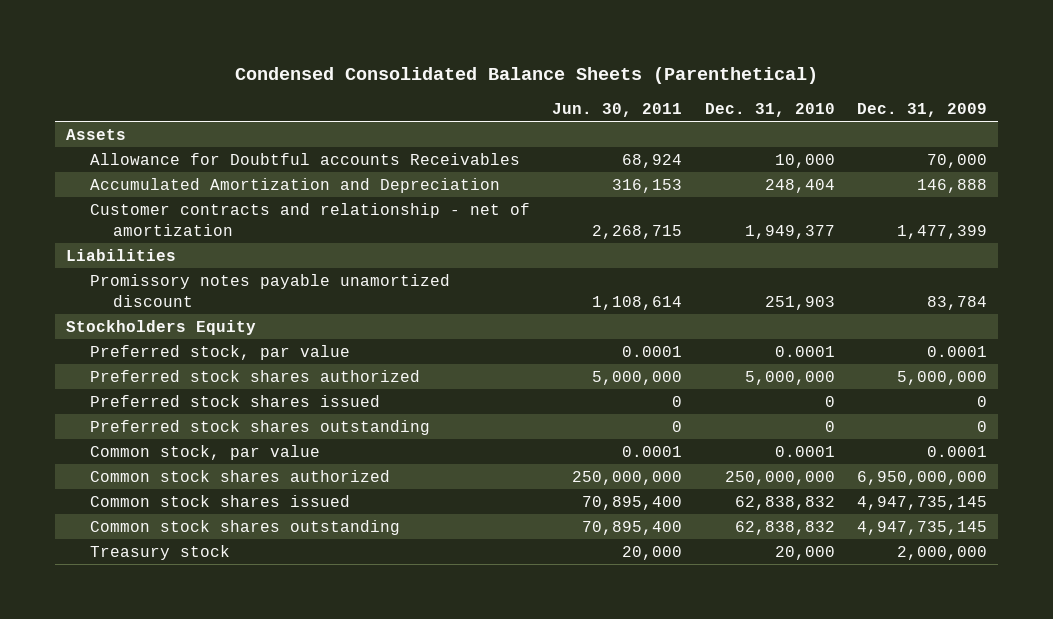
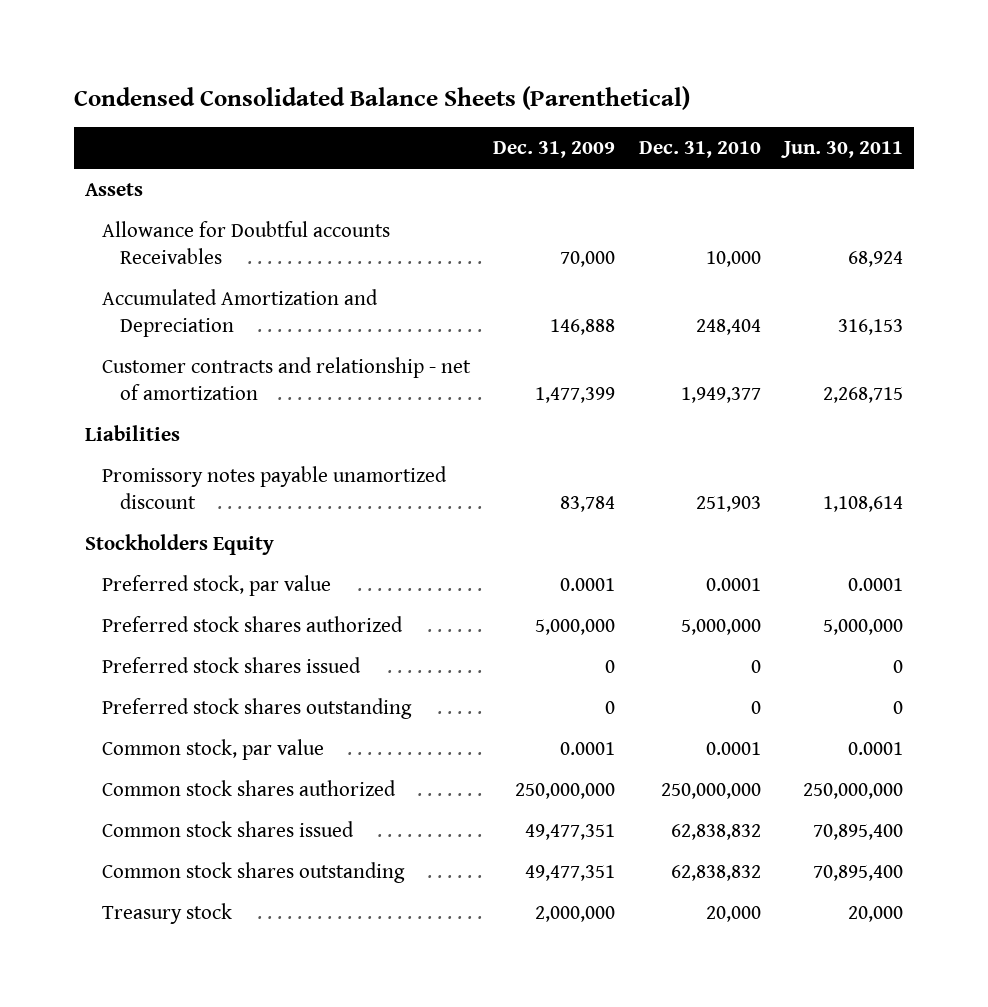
[856,470,987,485] 6,950,000,000 -> [515,782,616,799] 250,000,000
[856,495,987,510] 4,947,735,145 -> [525,823,616,840] 49,477,351
[856,520,987,535] 4,947,735,145 -> [525,864,616,881] 49,477,351

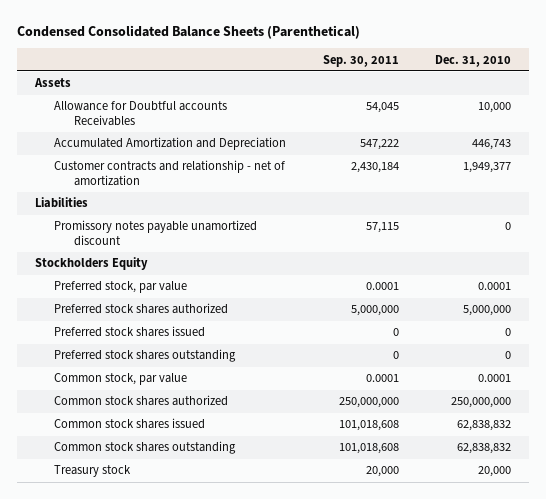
[493,141,616,159] Dec. 31, 2009 -> none
[780,141,903,159] Jun. 30, 2011 -> none
none -> [322,54,399,67] Sep. 30, 2011
[695,318,761,335] 248,404 -> [471,139,511,151] 446,743
[695,495,761,512] 251,903 -> [504,222,511,231] 0

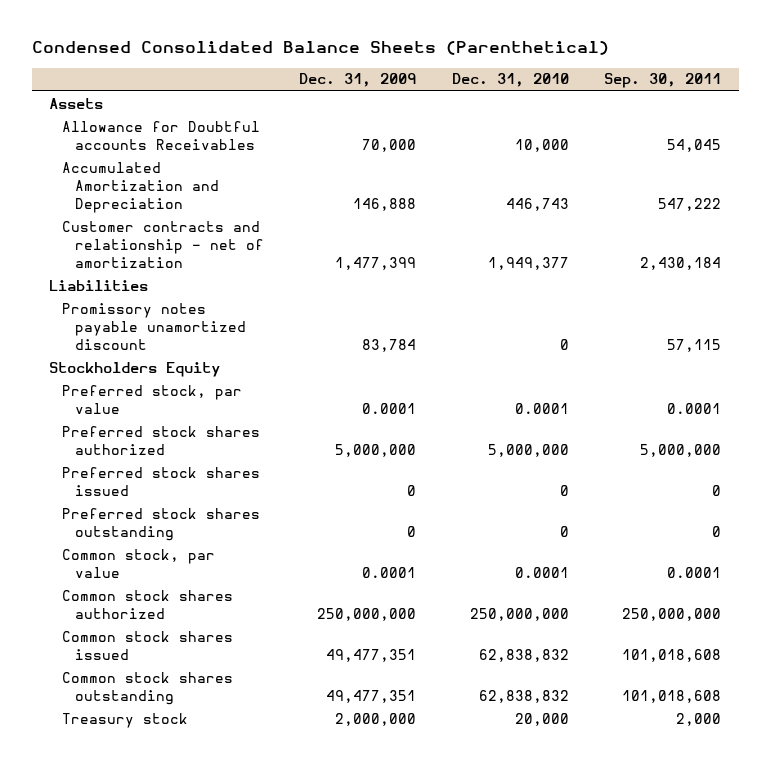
none -> [299,73,417,88] Dec. 31, 2009
[365,466,399,478] 20,000 -> [676,712,722,726] 2,000

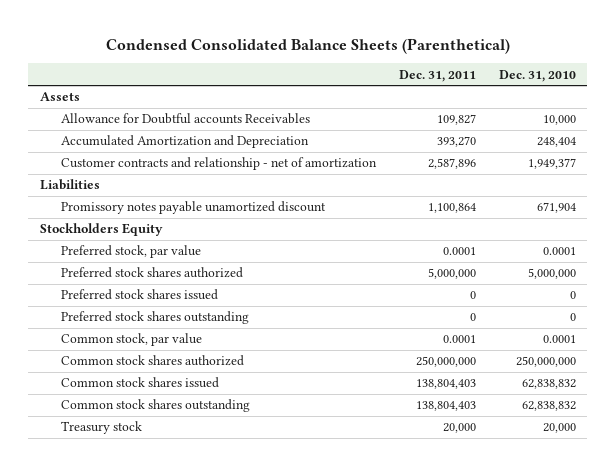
[299,73,417,88] Dec. 31, 2009 -> none
[604,73,722,89] Sep. 30, 2011 -> none
none -> [399,69,477,82] Dec. 31, 2011
[505,198,569,212] 446,743 -> [536,137,576,148] 248,404
[559,339,569,351] 0 -> [536,202,576,214] 671,904

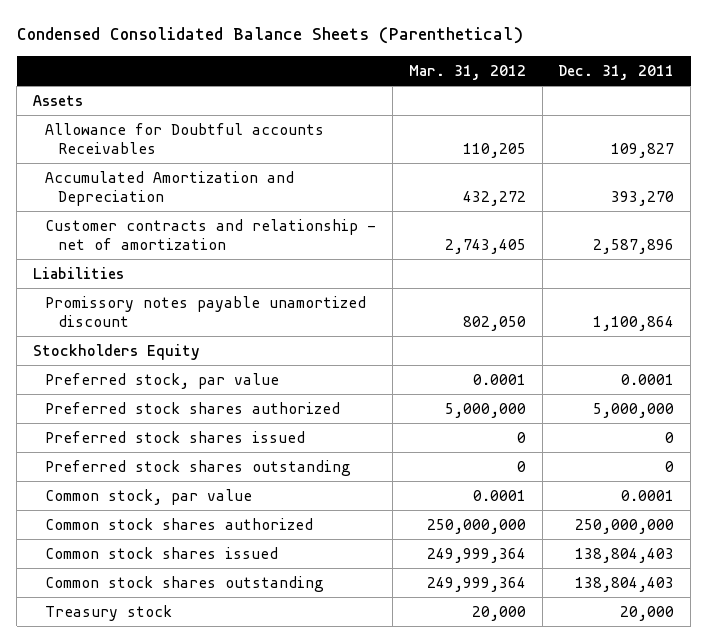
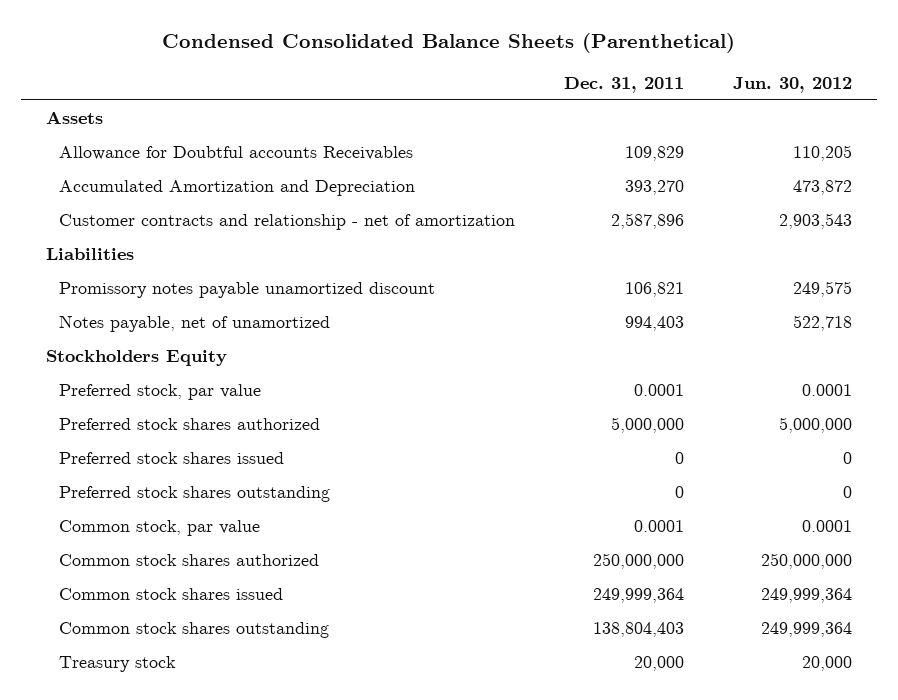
[408,64,526,80] Mar. 31, 2012 -> none
none -> [733,76,853,93] Jun. 30, 2012
[611,142,675,158] 109,827 -> [625,146,685,162] 109,829
[593,315,675,331] 1,100,864 -> [625,282,685,298] 106,821
none -> [59,315,331,333] Notes payable, net of unamortized
[575,547,675,563] 138,804,403 -> [593,588,685,604] 249,999,364

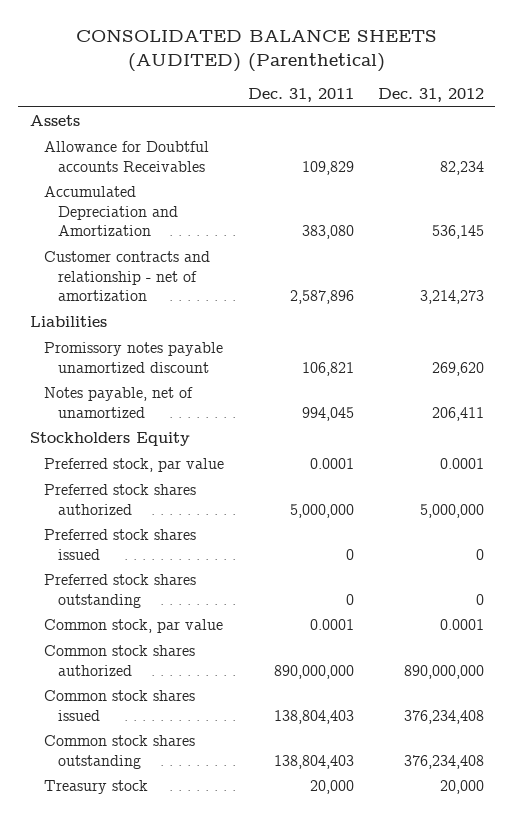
[162,33,736,54] Condensed Consolidated Balance Sheets (Parenthetical) -> [75,29,437,72] CONSOLIDATED BALANCE SHEETS (AUDITED) (Parenthetical)
[733,76,853,93] Jun. 30, 2012 -> none
none -> [377,88,484,103] Dec. 31, 2012
[59,180,416,197] Accumulated Amortization and Depreciation -> [44,186,179,237] Accumulated Depreciation and Amortization
[625,180,685,196] 393,270 -> [301,225,354,240] 383,080
[625,316,685,332] 994,403 -> [301,406,354,421] 994,045
[593,553,685,570] 250,000,000 -> [273,664,354,679] 890,000,000
[593,588,685,604] 249,999,364 -> [273,709,354,724] 138,804,403

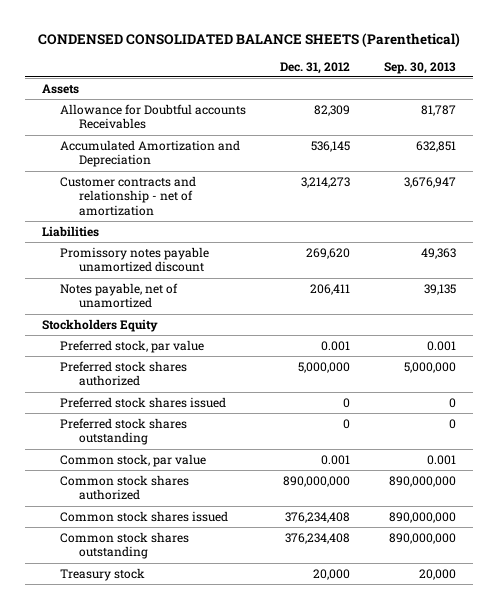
[75,29,437,72] CONSOLIDATED BALANCE SHEETS (AUDITED) (Parenthetical) -> [38,32,461,47] CONDENSED CONSOLIDATED BALANCE SHEETS (Parenthetical)
[247,88,354,103] Dec. 31, 2011 -> none
none -> [383,61,456,74] Sep. 30, 2013
[439,160,484,175] 82,234 -> [314,104,351,116] 82,309
[44,186,179,237] Accumulated Depreciation and Amortization -> [60,139,241,168] Accumulated Amortization and Depreciation
[439,458,484,470] 0.0001 -> [321,340,351,351] 0.001
[439,619,484,631] 0.0001 -> [321,454,351,465] 0.001

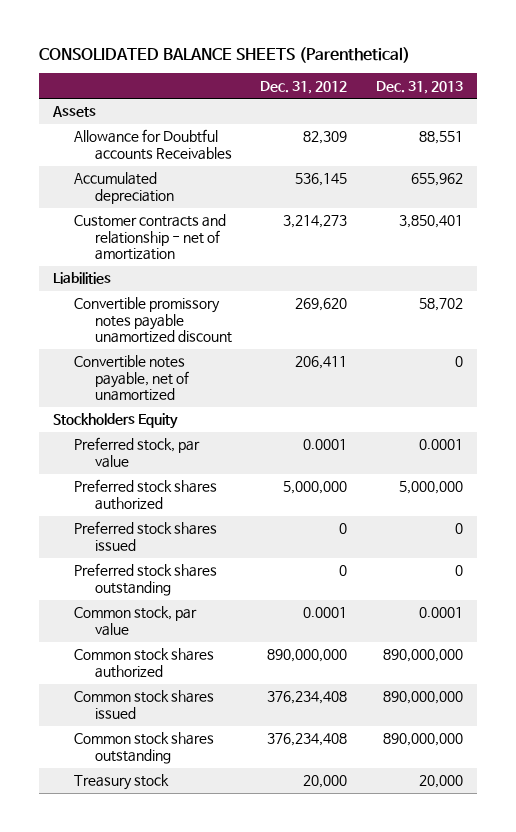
[38,32,461,47] CONDENSED CONSOLIDATED BALANCE SHEETS (Parenthetical) -> [39,46,411,63] CONSOLIDATED BALANCE SHEETS (Parenthetical)
[383,61,456,74] Sep. 30, 2013 -> none
none -> [375,80,463,94] Dec. 31, 2013
[60,139,241,168] Accumulated Amortization and Depreciation -> [73,172,174,204] Accumulated depreciation
[60,246,210,273] Promissory notes payable unamortized discount -> [73,297,232,344] Convertible promissory notes payable unamortized discount
[60,282,179,309] Notes payable, net of unamortized -> [73,355,189,402] Convertible notes payable, net of unamortized
[321,340,351,351] 0.001 -> [303,439,348,451] 0.0001
[321,454,351,465] 0.001 -> [303,607,348,619] 0.0001

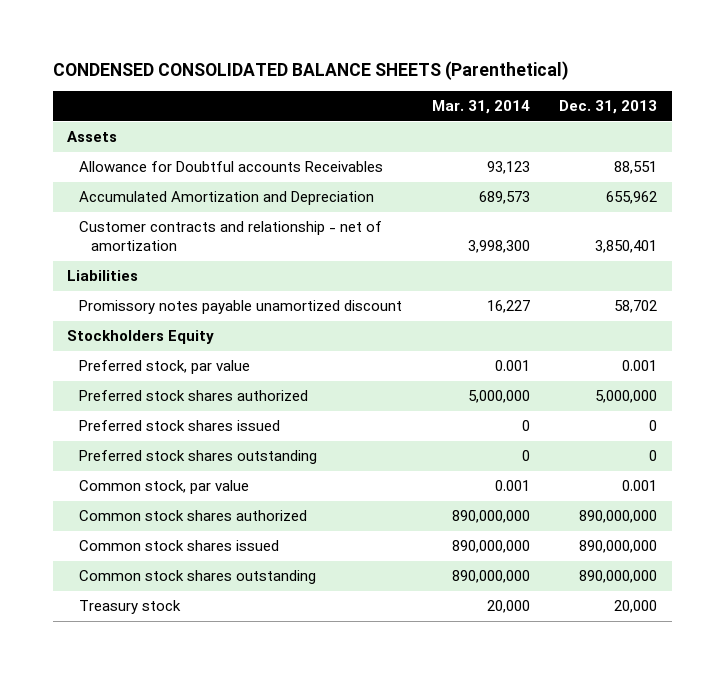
[39,46,411,63] CONSOLIDATED BALANCE SHEETS (Parenthetical) -> [52,60,569,80] CONDENSED CONSOLIDATED BALANCE SHEETS (Parenthetical)
[260,80,348,94] Dec. 31, 2012 -> none
none -> [431,100,530,115] Mar. 31, 2014
[73,172,174,204] Accumulated depreciation -> [78,191,374,206] Accumulated Amortization and Depreciation
[73,355,189,402] Convertible notes payable, net of unamortized -> none
[73,297,232,344] Convertible promissory notes payable unamortized discount -> [78,300,402,315] Promissory notes payable unamortized discount
[418,439,463,451] 0.0001 -> [622,360,658,372] 0.001
[418,607,463,619] 0.0001 -> [622,480,658,492] 0.001

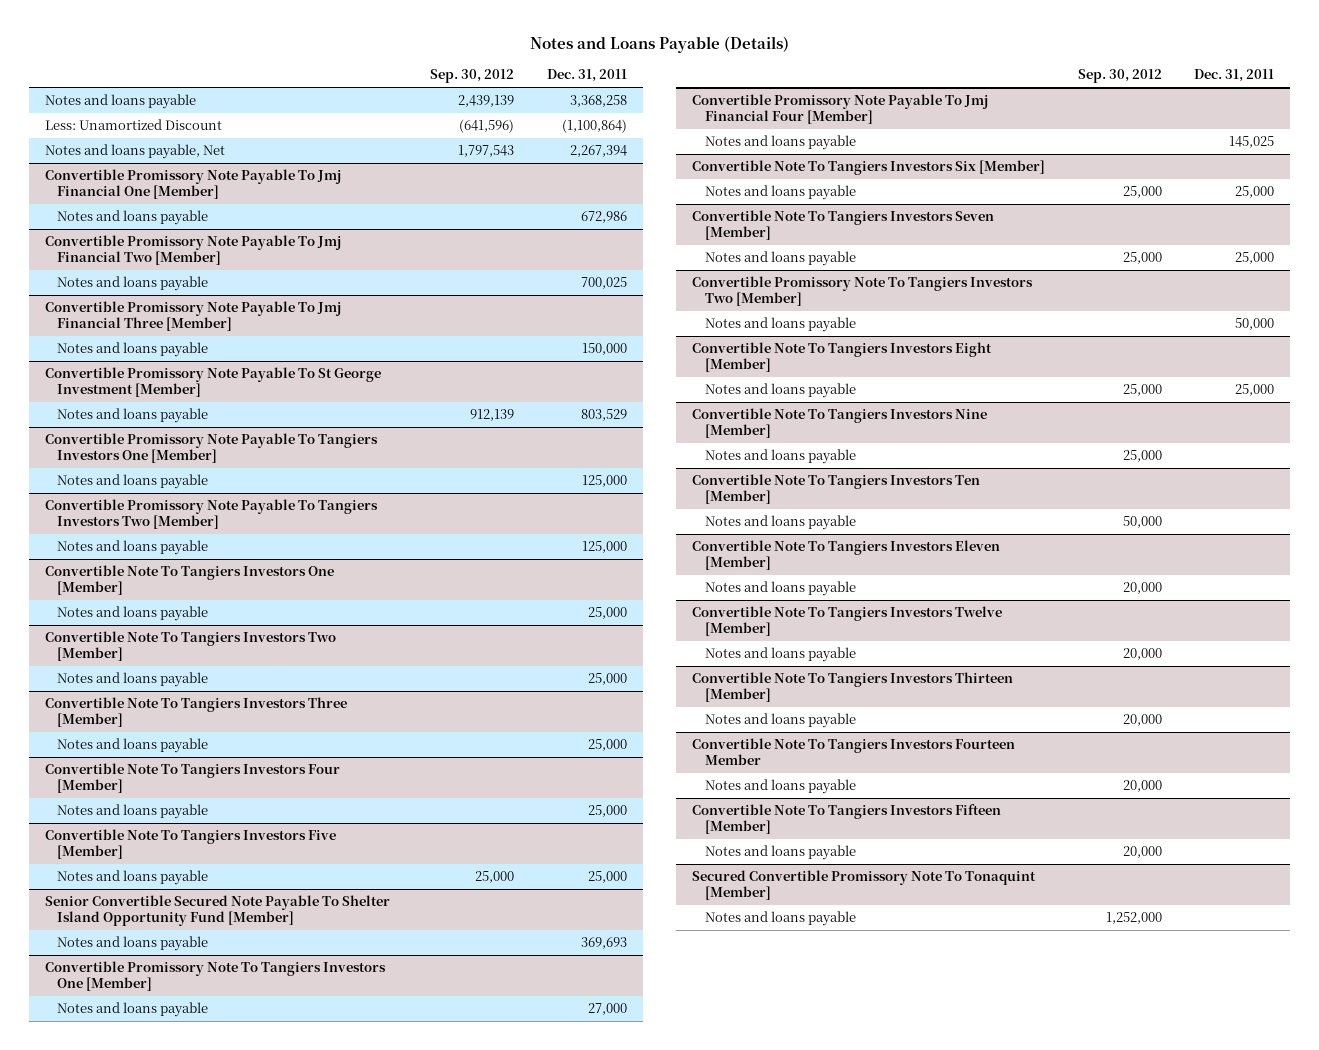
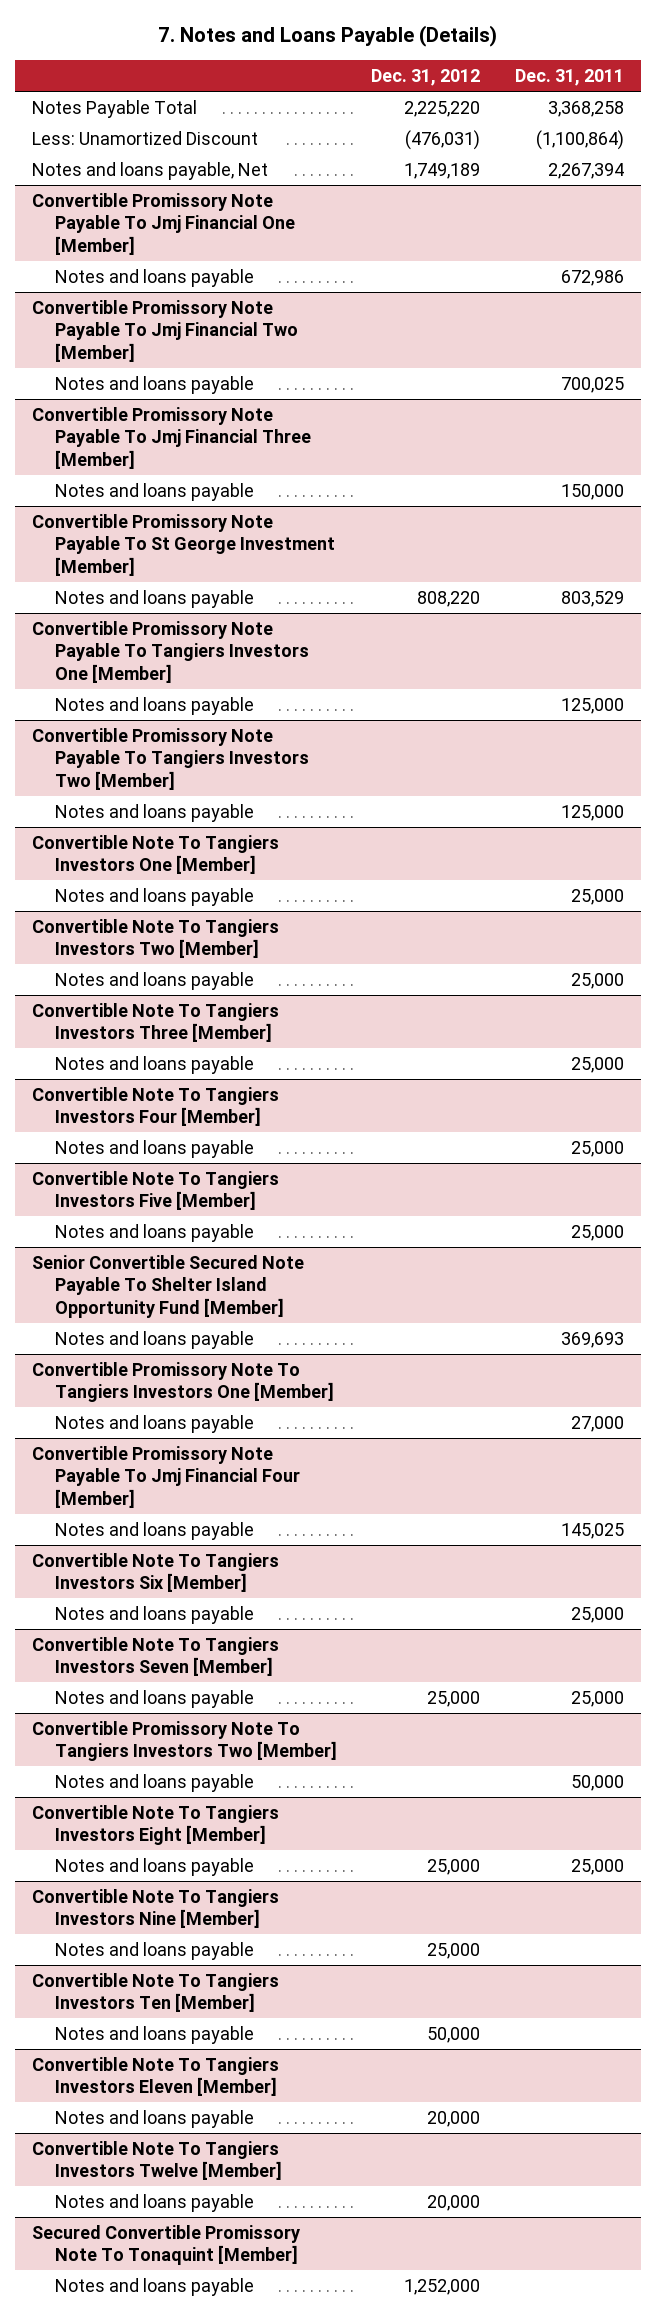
[529,35,789,53] Notes and Loans Payable (Details) -> [158,25,498,48] 7. Notes and Loans Payable (Details)
[430,69,515,84] Sep. 30, 2012 -> none
none -> [371,69,481,87] Dec. 31, 2012
[44,94,196,110] Notes and loans payable -> [32,99,198,118] Notes Payable Total
[692,672,1014,702] Convertible Note To Tangiers Investors Thirteen [Member] -> none
[704,713,856,729] Notes and loans payable -> none
[692,738,1016,765] Convertible Note To Tangiers Investors Fourteen Member -> none
[704,779,856,795] Notes and loans payable -> none
[692,804,1002,834] Convertible Note To Tangiers Investors Fifteen [Member] -> none
[704,845,856,861] Notes and loans payable -> none

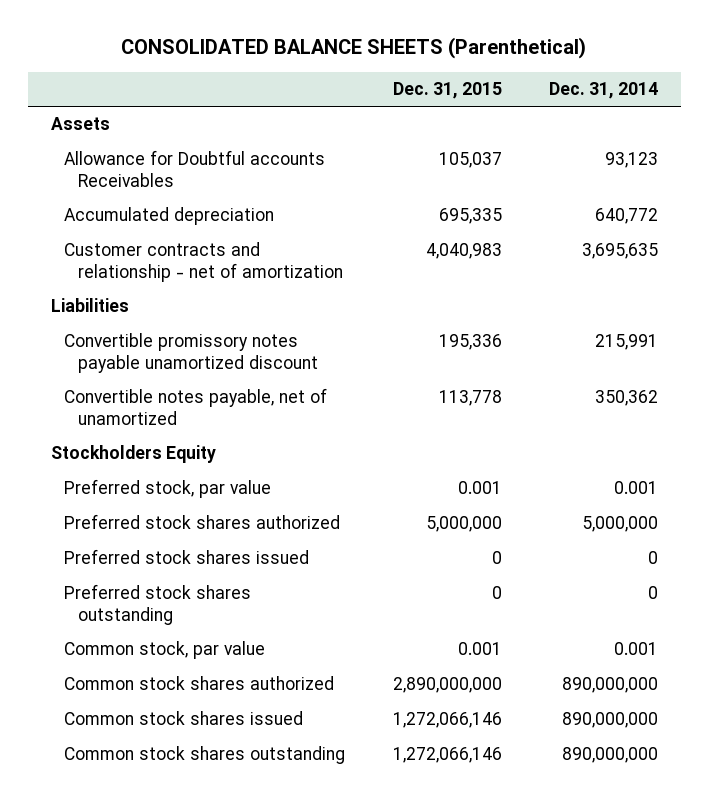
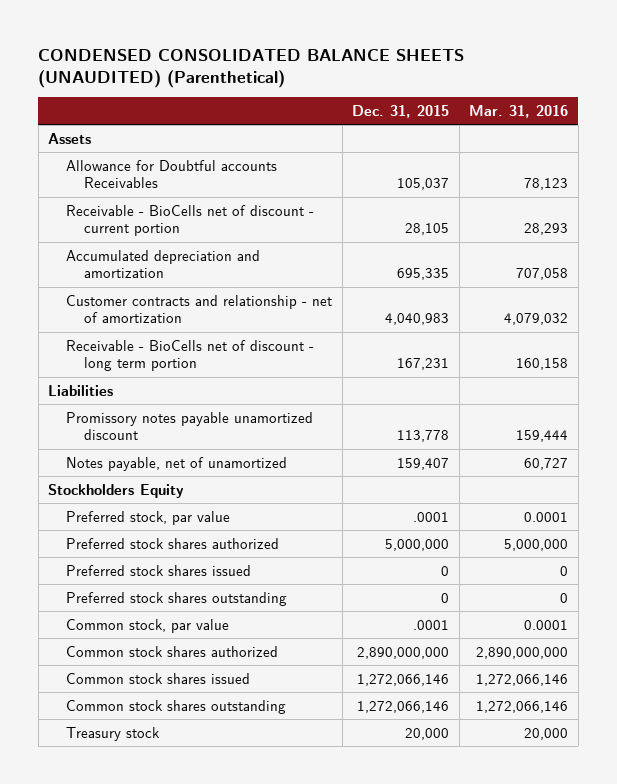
[121,37,587,60] CONSOLIDATED BALANCE SHEETS (Parenthetical) -> [38,48,465,88] CONDENSED CONSOLIDATED BALANCE SHEETS (UNAUDITED) (Parenthetical)
[548,82,658,100] Dec. 31, 2014 -> none
none -> [469,104,569,118] Mar. 31, 2016
none -> [65,204,314,237] Receivable - BioCells net of discount - current portion
[64,207,275,226] Accumulated depreciation -> [65,249,260,279] Accumulated depreciation and amortization
none -> [65,339,314,372] Receivable - BioCells net of discount - long term portion
[64,333,318,373] Convertible promissory notes payable unamortized discount -> [65,411,313,441] Promissory notes payable unamortized discount
[438,334,502,351] 195,336 -> [397,430,450,443] 113,778
[64,388,328,425] Convertible notes payable, net of unamortized -> [65,456,287,471] Notes payable, net of unamortized
[438,390,502,407] 113,778 -> [397,457,450,470] 159,407
[457,481,502,495] 0.001 -> [413,511,450,522] .0001
[457,642,502,656] 0.001 -> [413,619,450,630] .0001
none -> [65,726,160,741] Treasury stock

